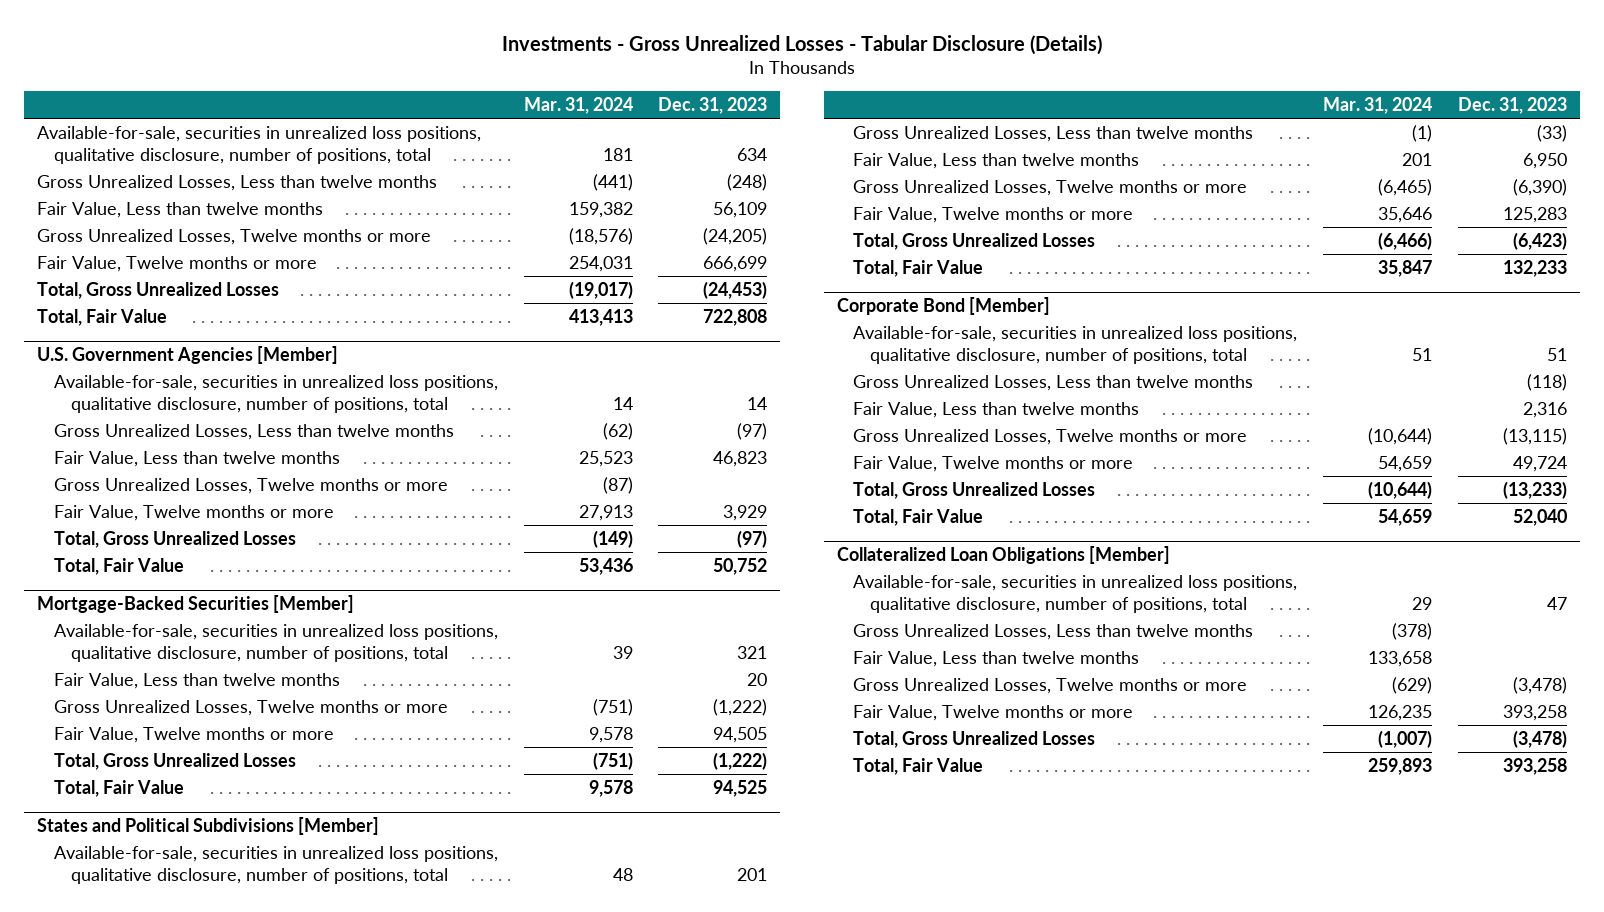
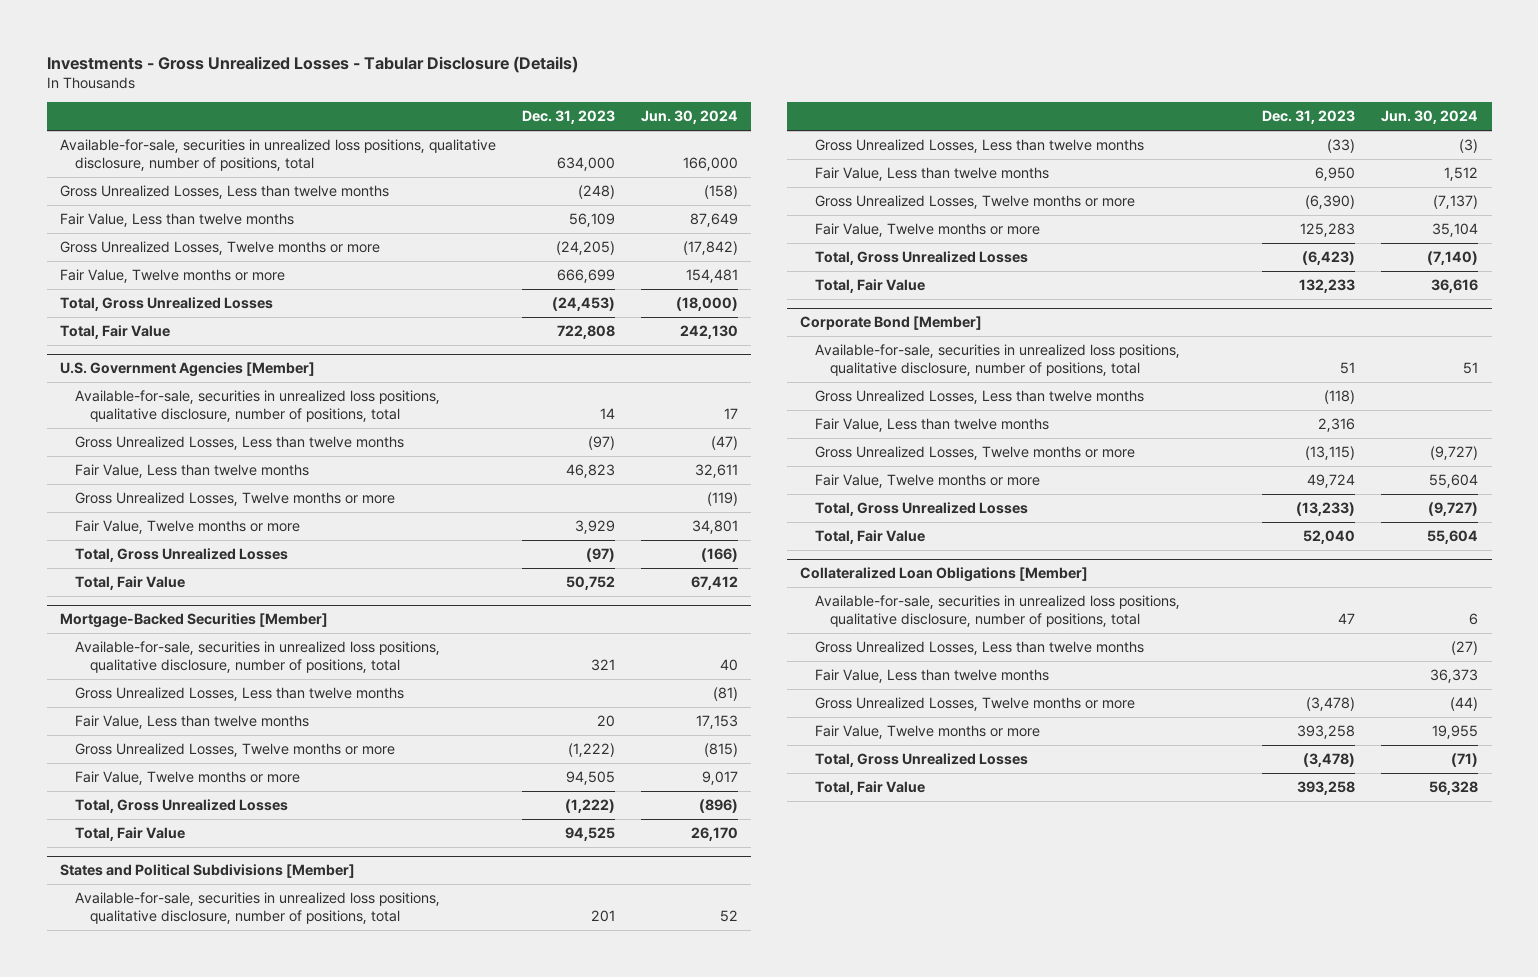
[523,96,633,114] Mar. 31, 2024 -> none
none -> [641,110,739,125] Jun. 30, 2024
[737,147,768,161] 634 -> [556,157,615,172] 634,000
none -> [74,686,404,701] Gross Unrealized Losses, Less than twelve months

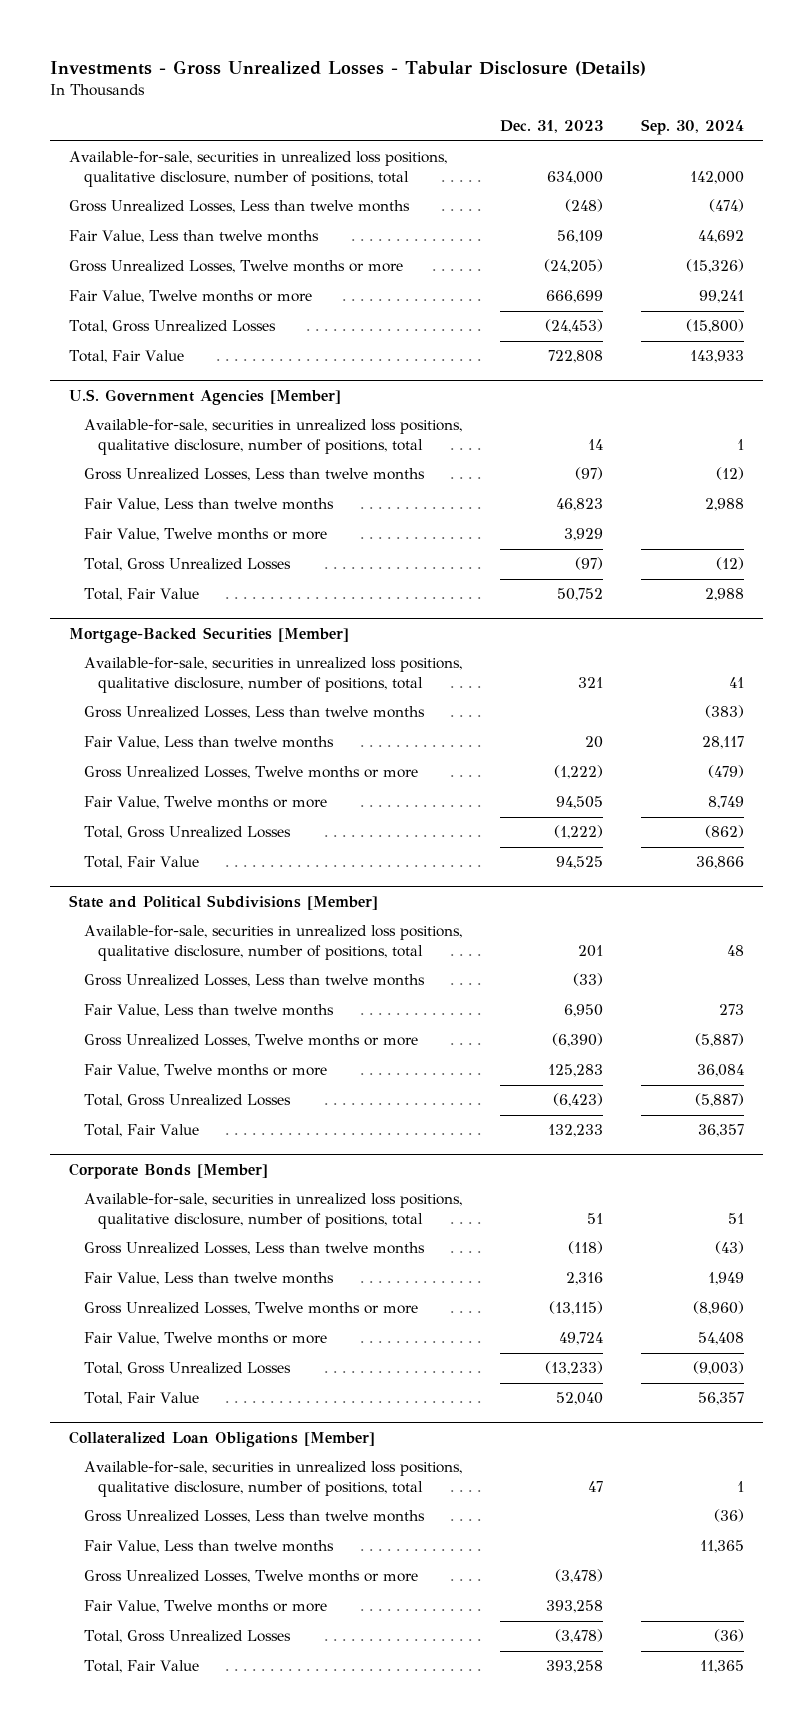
[641,110,739,125] Jun. 30, 2024 -> none
none -> [640,119,744,136] Sep. 30, 2024
[74,491,395,506] Gross Unrealized Losses, Twelve months or more -> none
[59,864,355,879] States and Political Subdivisions [Member] -> [68,894,378,910] State and Political Subdivisions [Member]
[800,316,983,331] Corporate Bond [Member] -> [68,1162,268,1179] Corporate Bonds [Member]

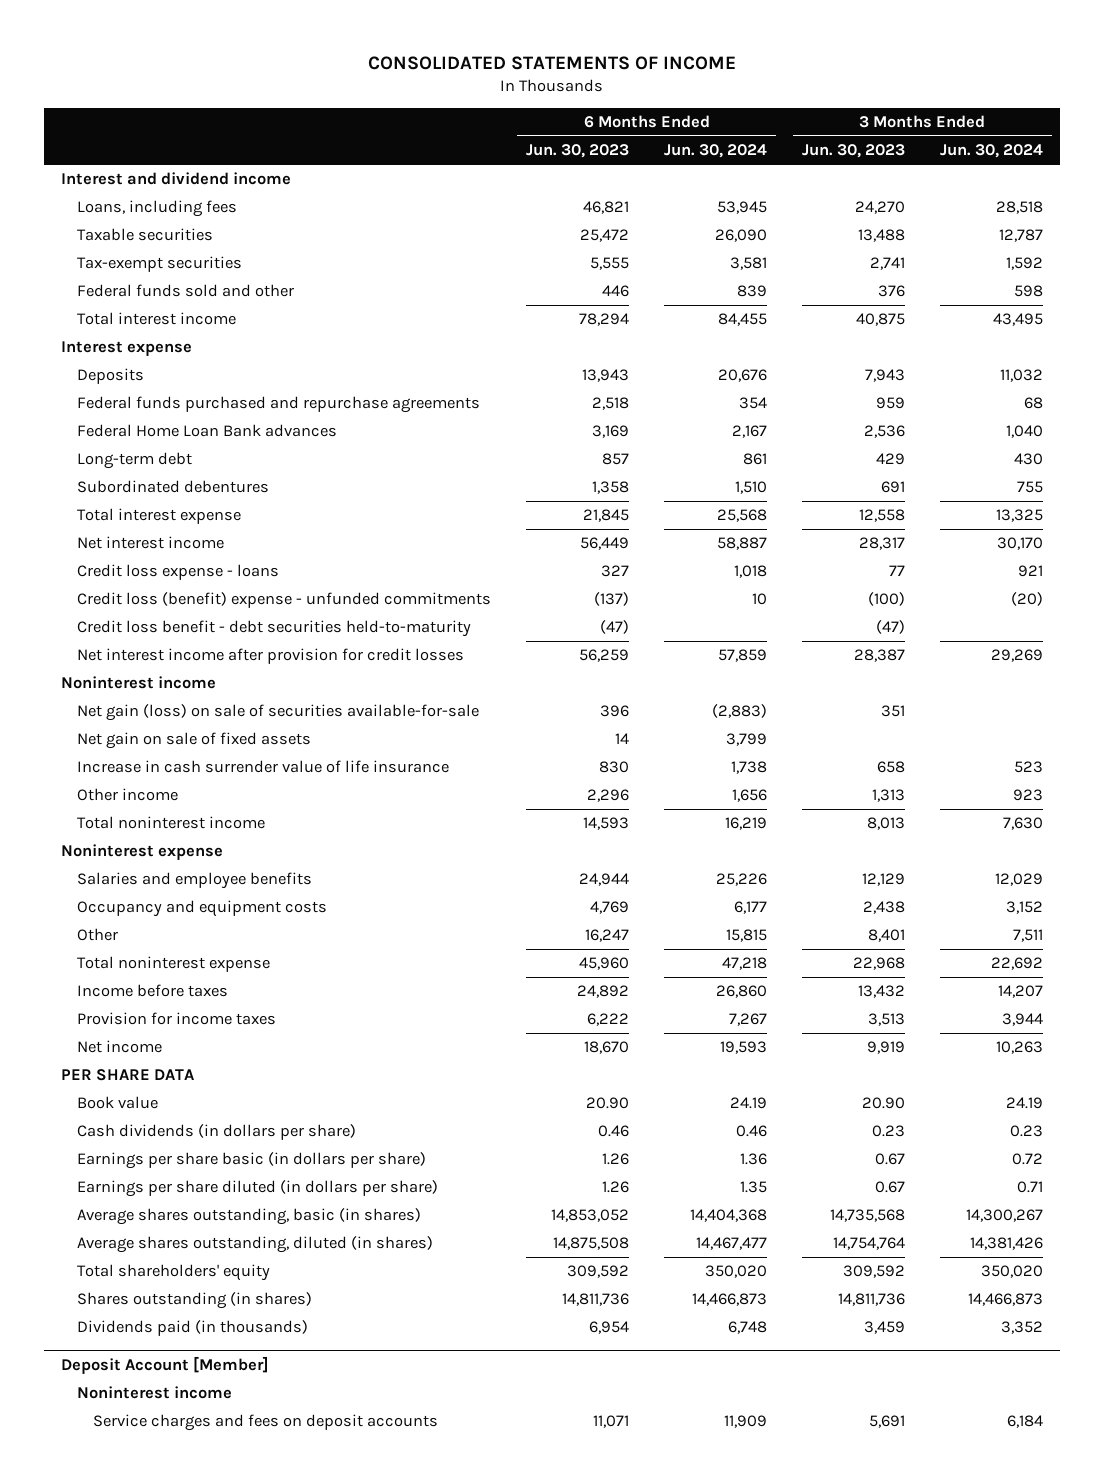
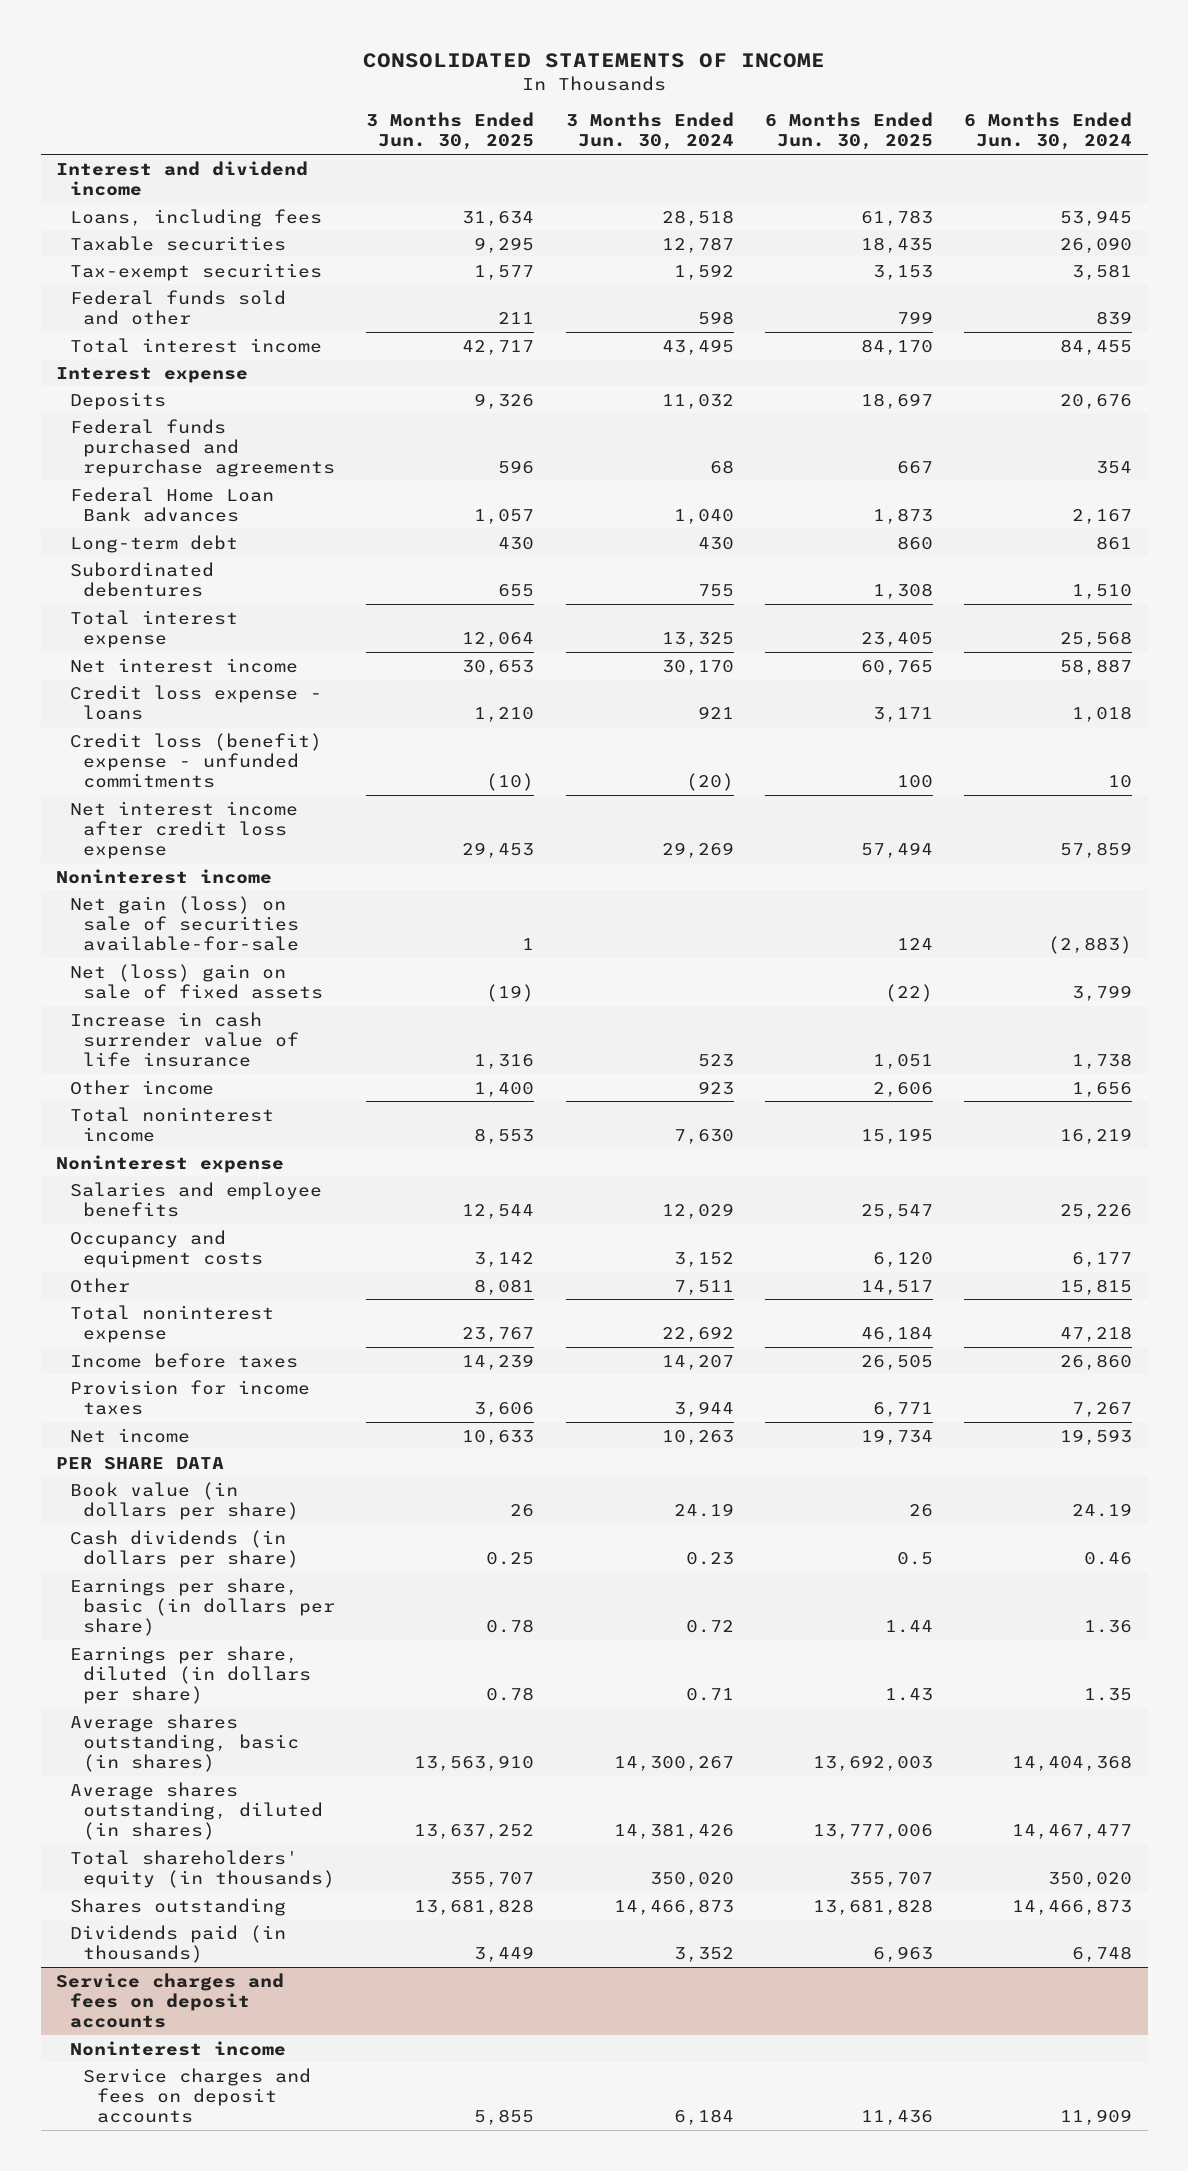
[526,144,630,159] Jun. 30, 2023 -> none
[802,144,906,159] Jun. 30, 2023 -> none
none -> [366,112,535,151] 3 Months Ended Jun. 30, 2025
none -> [764,112,933,151] 6 Months Ended Jun. 30, 2025
[77,620,472,638] Credit loss benefit - debt securities held-to-maturity -> none
[77,648,465,665] Net interest income after provision for credit losses -> [69,800,298,860] Net interest income after credit loss expense
[77,732,312,750] Net gain on sale of fixed assets -> [69,963,324,999] Net (loss) gain on sale of fixed assets
[77,1096,159,1110] Book value -> [69,1481,300,1520] Book value (in dollars per share)
[77,1152,427,1170] Earnings per share basic (in dollars per share) -> [69,1577,336,1637] Earnings per share, basic (in dollars per share)
[77,1180,439,1198] Earnings per share diluted (in dollars per share) -> [69,1645,312,1705] Earnings per share, diluted (in dollars per share)
[77,1264,271,1282] Total shareholders' equity -> [69,1849,336,1888] Total shareholders' equity (in thousands)
[77,1292,313,1310] Shares outstanding (in shares) -> [69,1897,286,1916] Shares outstanding
[61,1356,270,1375] Deposit Account [Member] -> [56,1972,285,2029] Service charges and fees on deposit accounts

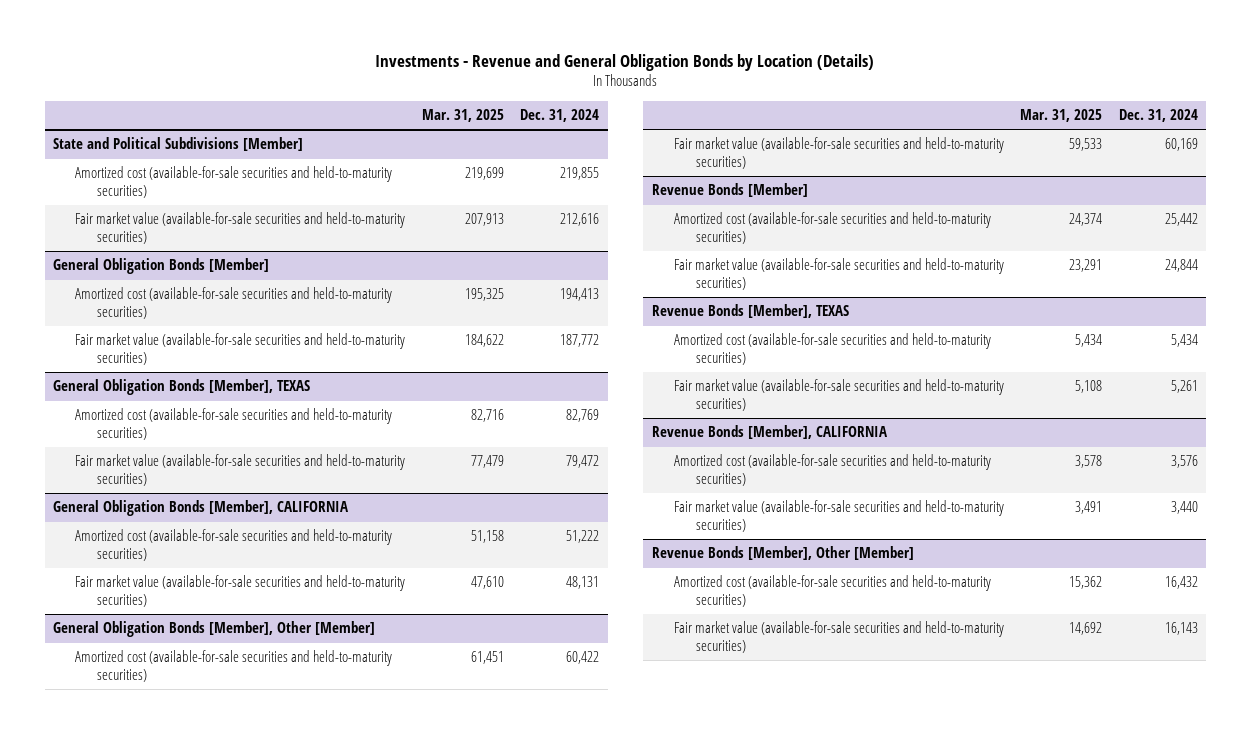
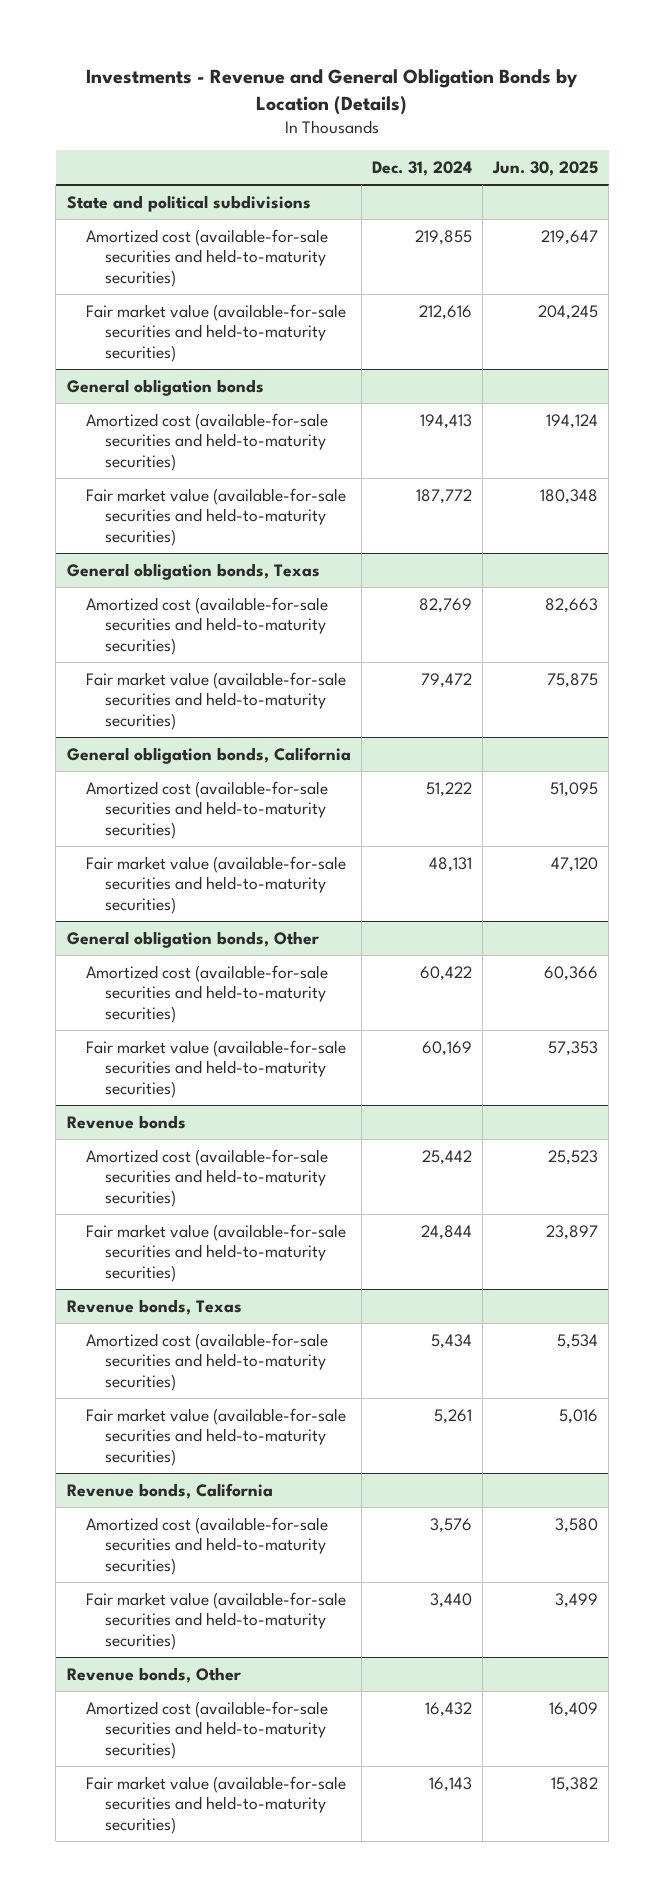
[421,109,504,123] Mar. 31, 2025 -> none
none -> [492,160,599,176] Jun. 30, 2025
[53,137,304,152] State and Political Subdivisions [Member] -> [66,194,311,212] State and political subdivisions
[53,258,270,275] General Obligation Bonds [Member] -> [66,378,264,396] General obligation bonds
[53,379,311,396] General Obligation Bonds [Member], TEXAS -> [66,562,320,580] General obligation bonds, Texas
[53,500,350,517] General Obligation Bonds [Member], CALIFORNIA -> [66,746,351,764] General obligation bonds, California
[53,621,376,638] General Obligation Bonds [Member], Other [Member] -> [66,930,319,948] General obligation bonds, Other
[651,183,808,198] Revenue Bonds [Member] -> [66,1114,186,1129] Revenue bonds
[651,304,849,319] Revenue Bonds [Member], TEXAS -> [66,1298,242,1315] Revenue bonds, Texas
[651,425,888,440] Revenue Bonds [Member], CALIFORNIA -> [66,1482,273,1499] Revenue bonds, California
[651,546,914,561] Revenue Bonds [Member], Other [Member] -> [66,1666,241,1683] Revenue bonds, Other

